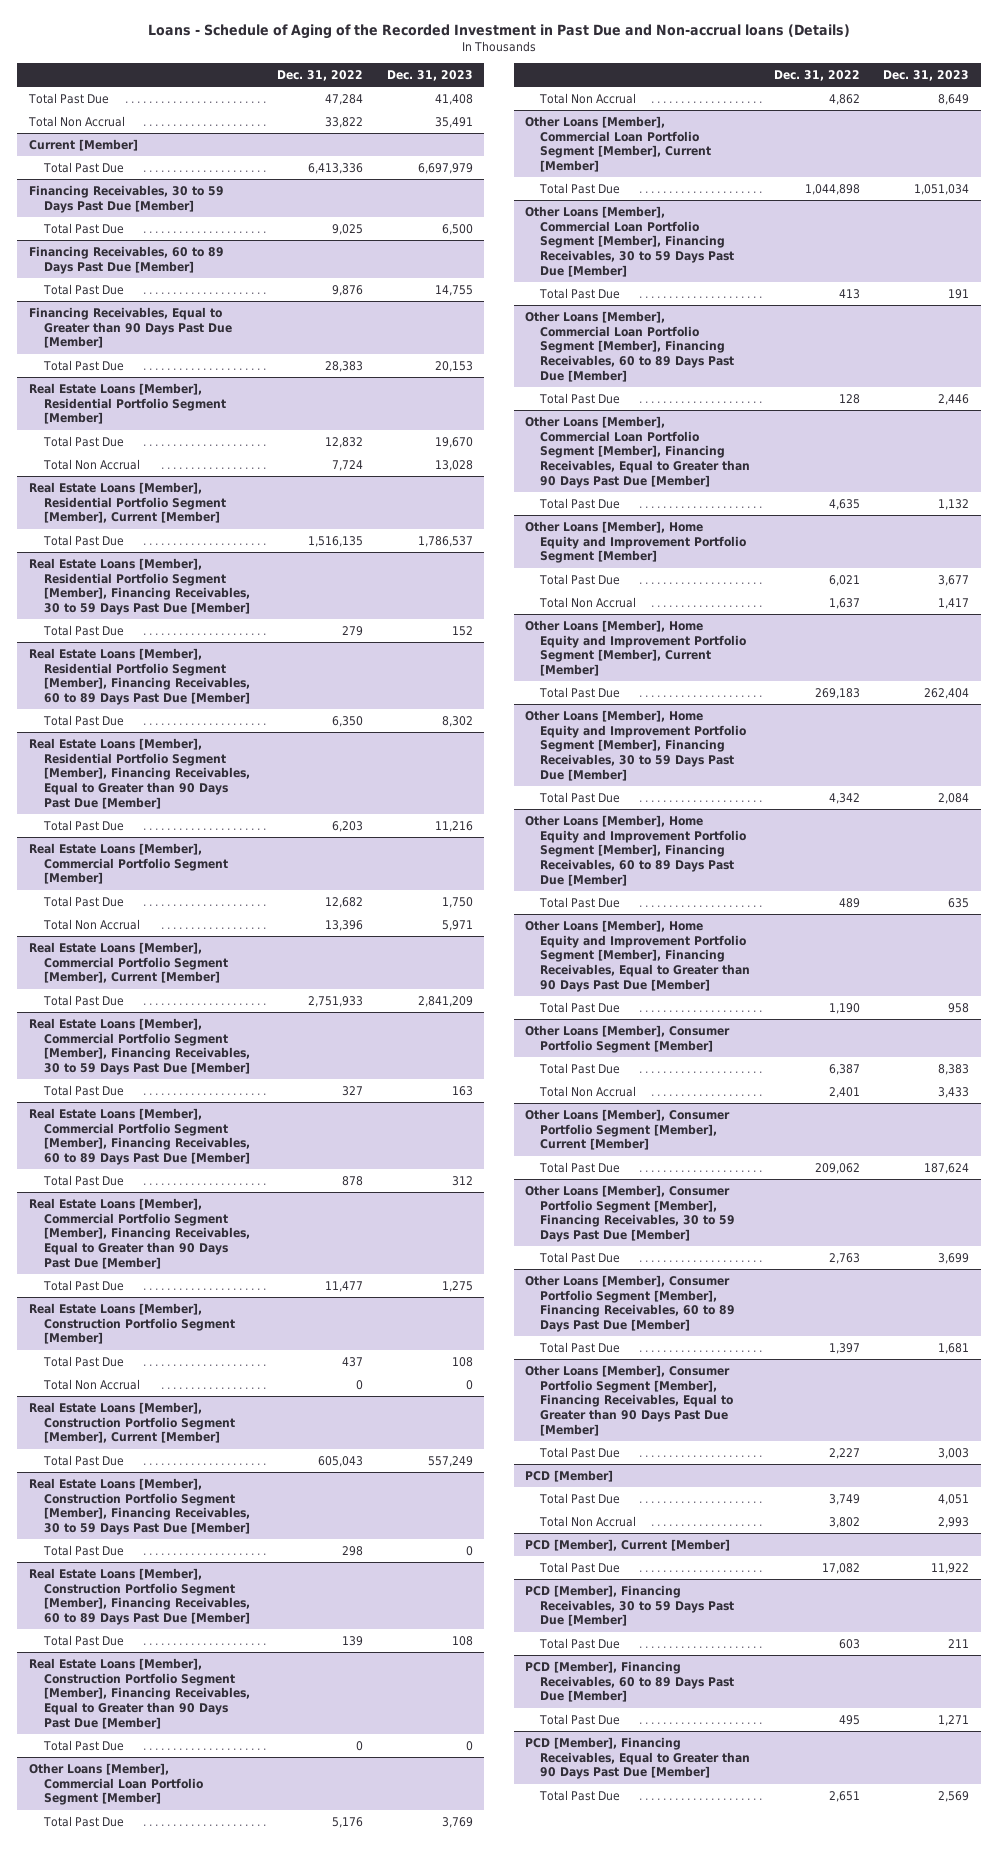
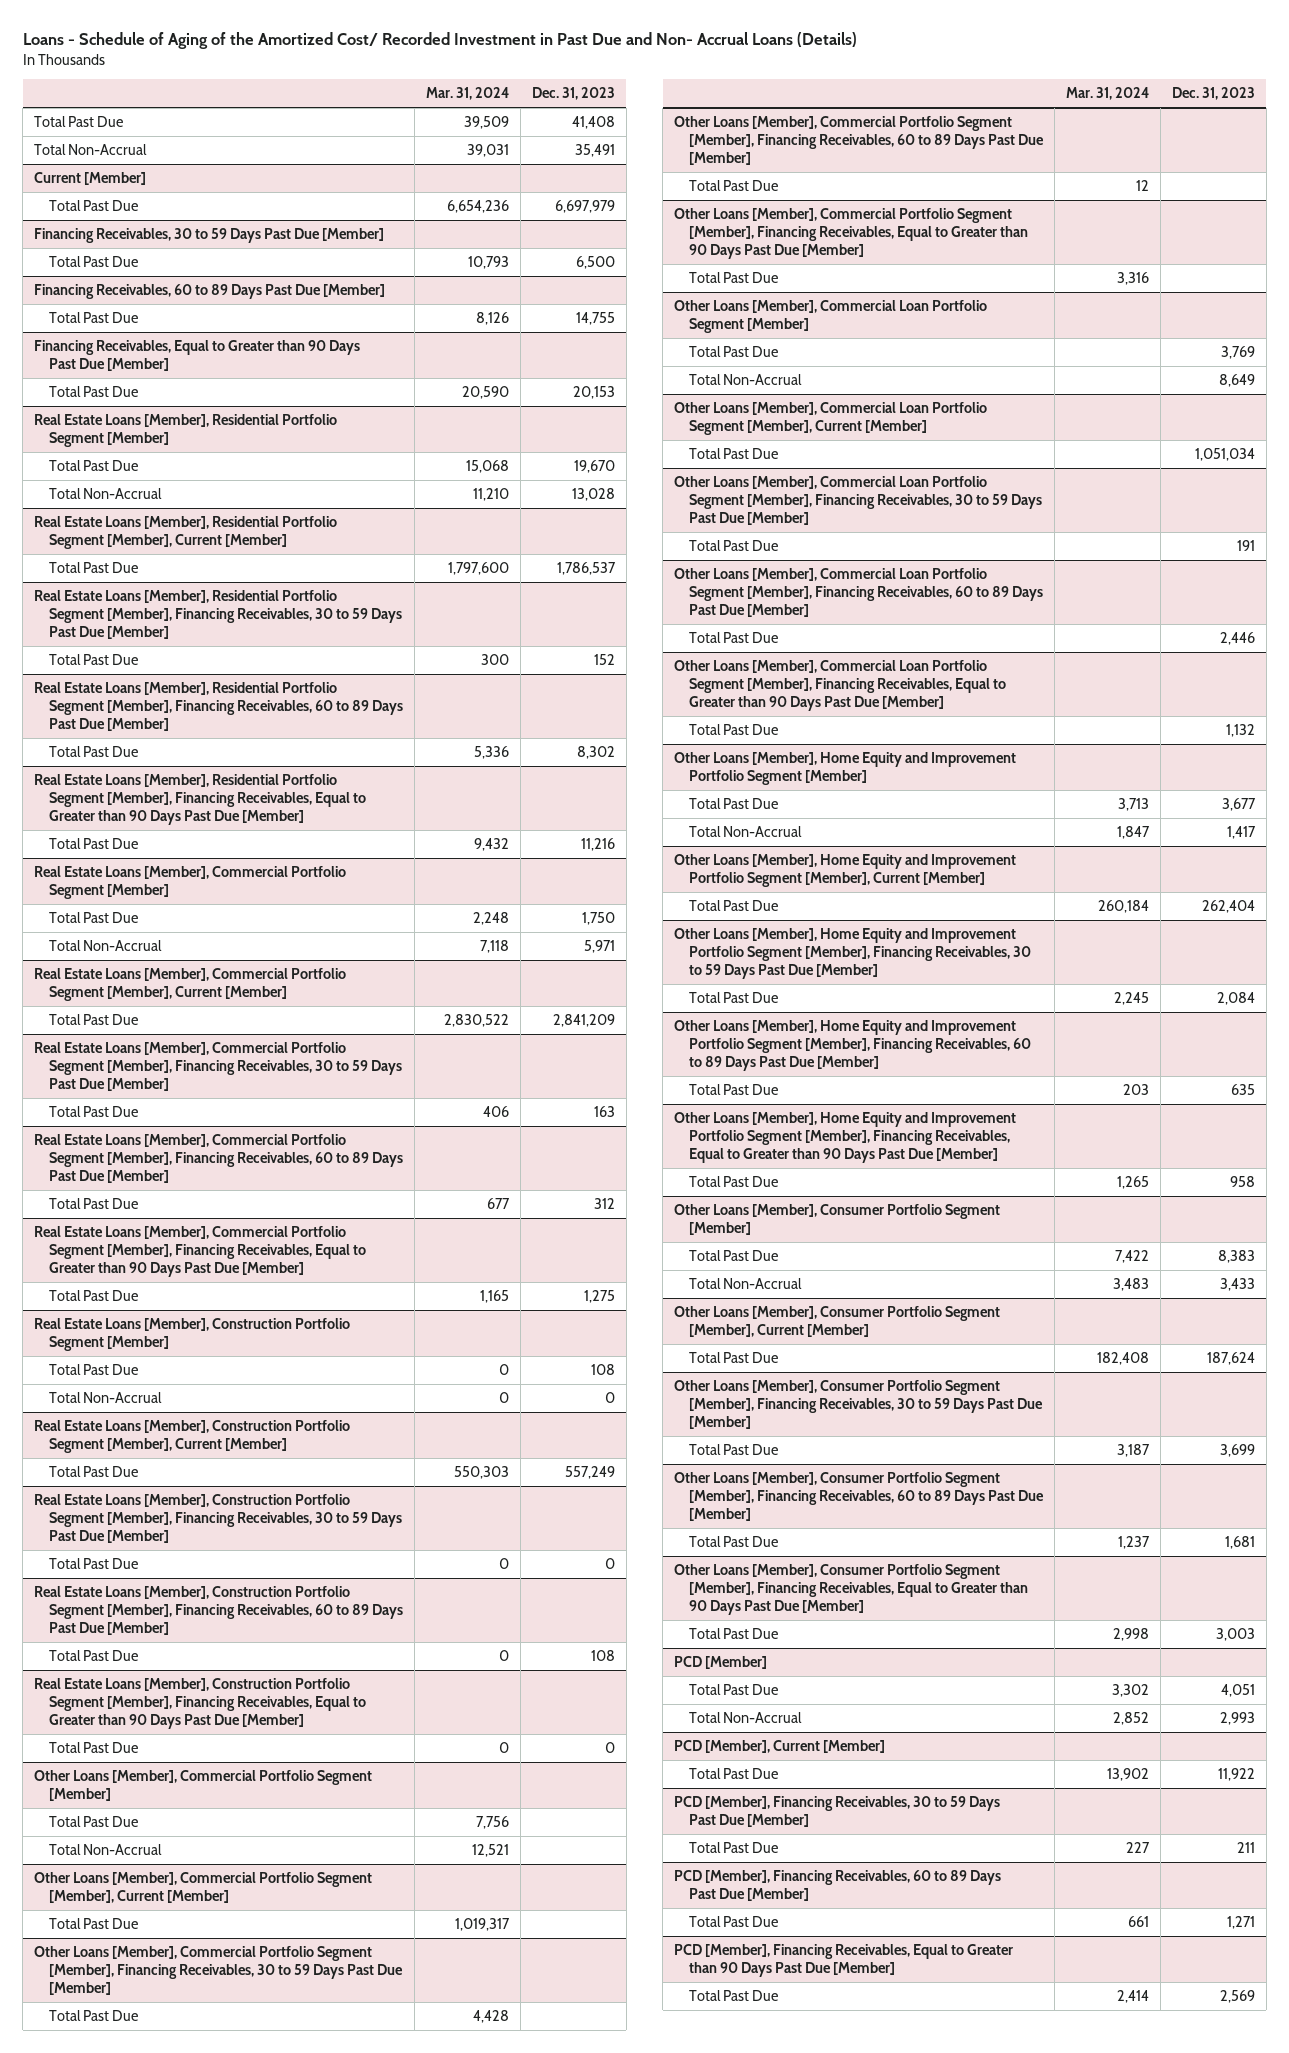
[148,24,851,40] Loans - Schedule of Aging of the Recorded Investment in Past Due and Non-accrual loans (Details) -> [22,32,857,50] Loans - Schedule of Aging of the Amortized Cost/ Recorded Investment in Past Due and Non- Accrual Loans (Details)
[277,69,364,81] Dec. 31, 2022 -> none
none -> [425,87,509,101] Mar. 31, 2024
[28,115,126,127] Total Non Accrual -> [34,143,148,155] Total Non-Accrual
[42,458,140,470] Total Non Accrual -> [48,487,162,499] Total Non-Accrual
[42,918,140,930] Total Non Accrual -> [48,939,162,951] Total Non-Accrual
[42,1378,140,1390] Total Non Accrual -> [48,1391,162,1403] Total Non-Accrual
none -> [34,1769,373,1801] Other Loans [Member], Commercial Portfolio Segment [Member]
none -> [48,1815,138,1827] Total Past Due
none -> [48,1843,162,1855] Total Non-Accrual
none -> [34,1871,373,1903] Other Loans [Member], Commercial Portfolio Segment [Member], Current [Member]
none -> [48,1917,138,1929] Total Past Due
none -> [34,1945,403,1995] Other Loans [Member], Commercial Portfolio Segment [Member], Financing Receivables, 30 to 59 Days Past Due [Member]
none -> [48,2009,138,2021] Total Past Due
none -> [673,115,1044,165] Other Loans [Member], Commercial Portfolio Segment [Member], Financing Receivables, 60 to 89 Days Past Due [Member]
none -> [688,179,778,191] Total Past Due
none -> [673,207,1028,259] Other Loans [Member], Commercial Portfolio Segment [Member], Financing Receivables, Equal to Greater than 90 Days Past Due [Member]
none -> [688,271,778,283] Total Past Due
[539,92,637,104] Total Non Accrual -> [688,373,802,385] Total Non-Accrual
[539,596,637,608] Total Non Accrual -> [688,825,802,837] Total Non-Accrual
[539,1085,637,1097] Total Non Accrual -> [688,1277,802,1289] Total Non-Accrual
[539,1515,637,1527] Total Non Accrual -> [688,1711,802,1723] Total Non-Accrual

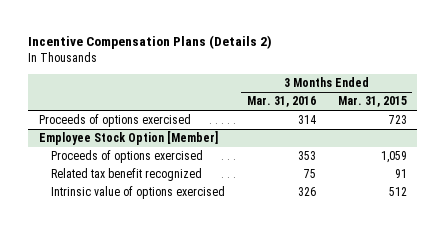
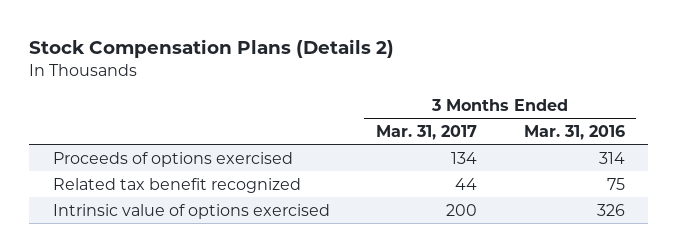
[27,35,272,50] Incentive Compensation Plans (Details 2) -> [29,39,395,59] Stock Compensation Plans (Details 2)
[337,96,407,108] Mar. 31, 2015 -> none
none -> [376,124,478,140] Mar. 31, 2017
[38,131,218,146] Employee Stock Option [Member] -> none
[50,150,203,164] Proceeds of options exercised -> none

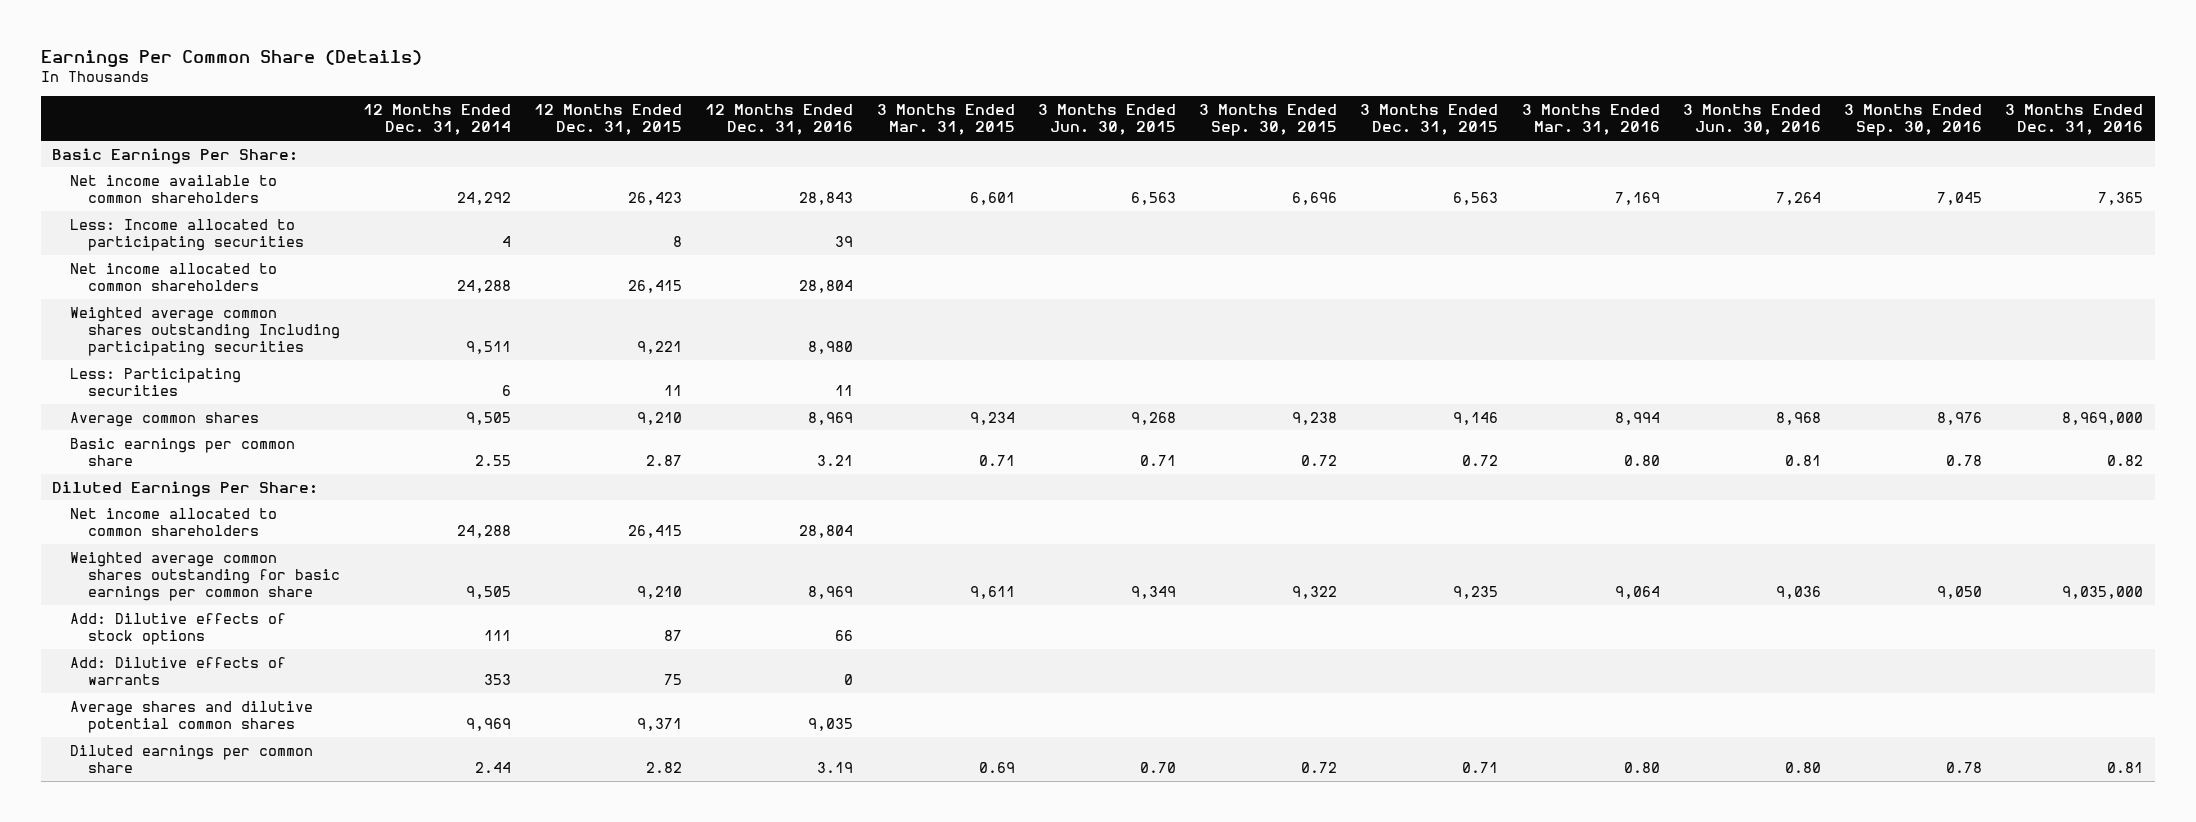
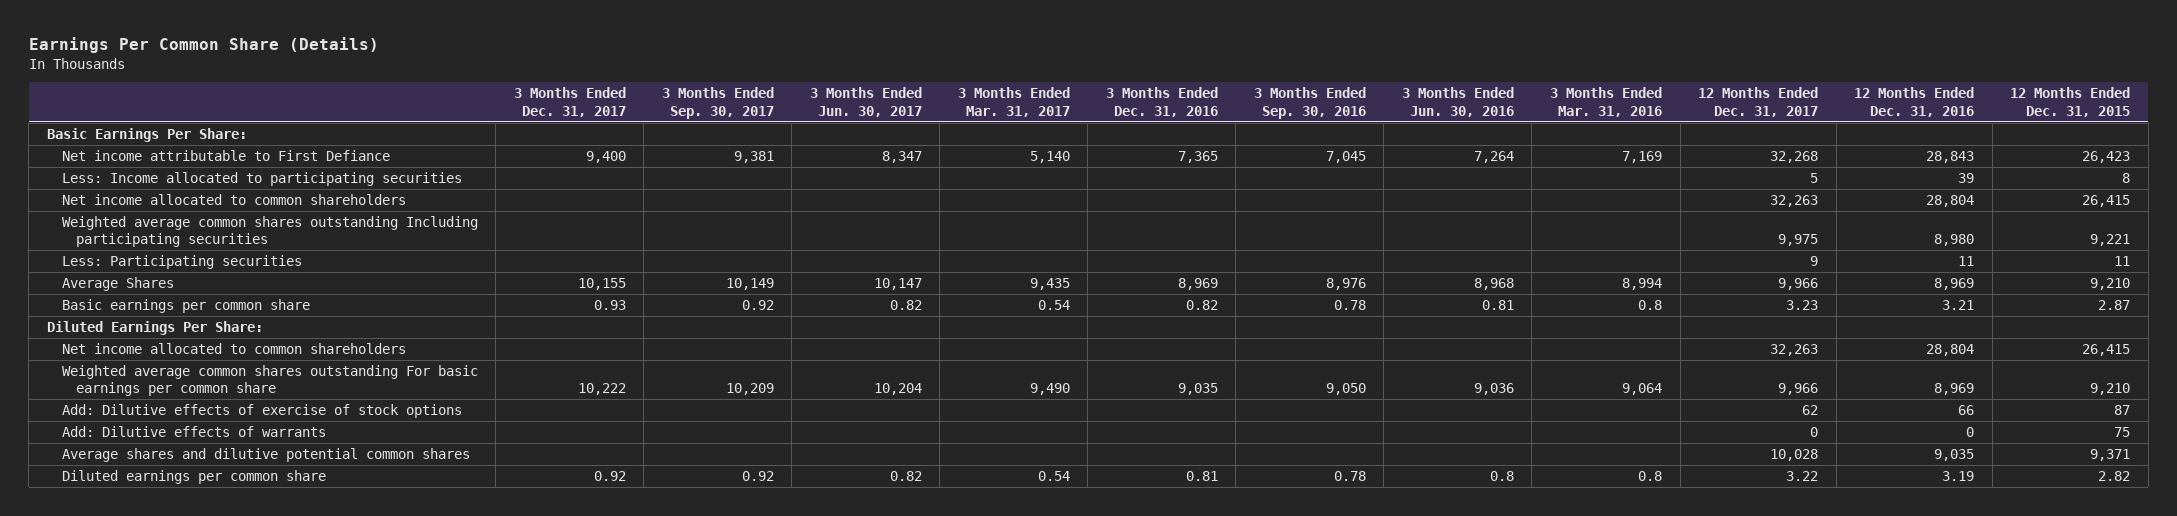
[362,103,511,136] 12 Months Ended Dec. 31, 2014 -> none
[876,103,1015,136] 3 Months Ended Mar. 31, 2015 -> none
[1037,103,1176,136] 3 Months Ended Jun. 30, 2015 -> none
[1199,103,1338,137] 3 Months Ended Sep. 30, 2015 -> none
[1360,103,1499,136] 3 Months Ended Dec. 31, 2015 -> none
none -> [513,87,626,117] 3 Months Ended Dec. 31, 2017
none -> [661,87,774,119] 3 Months Ended Sep. 30, 2017
none -> [809,87,922,117] 3 Months Ended Jun. 30, 2017
none -> [957,87,1070,117] 3 Months Ended Mar. 31, 2017
none -> [1698,87,1819,117] 12 Months Ended Dec. 31, 2017
[69,174,277,204] Net income available to common shareholders -> [61,149,390,161] Net income attributable to First Defiance
[69,411,259,427] Average common shares -> [61,276,174,291] Average Shares
[2062,411,2144,425] 8,969,000 -> [1177,277,1218,290] 8,969
[1623,455,1660,467] 0.80 -> [1638,299,1663,310] 0.8
[69,551,340,602] Weighted average common shares outstanding for basic earnings per common share -> [61,364,478,397] Weighted average common shares outstanding For basic earnings per common share
[2062,586,2144,600] 9,035,000 -> [1177,383,1218,396] 9,035
[69,612,286,646] Add: Dilutive effects of stock options -> [61,403,462,418] Add: Dilutive effects of exercise of stock options
[1623,762,1660,774] 0.80 -> [1638,470,1663,481] 0.8
[1784,762,1821,774] 0.80 -> [1489,470,1514,481] 0.8

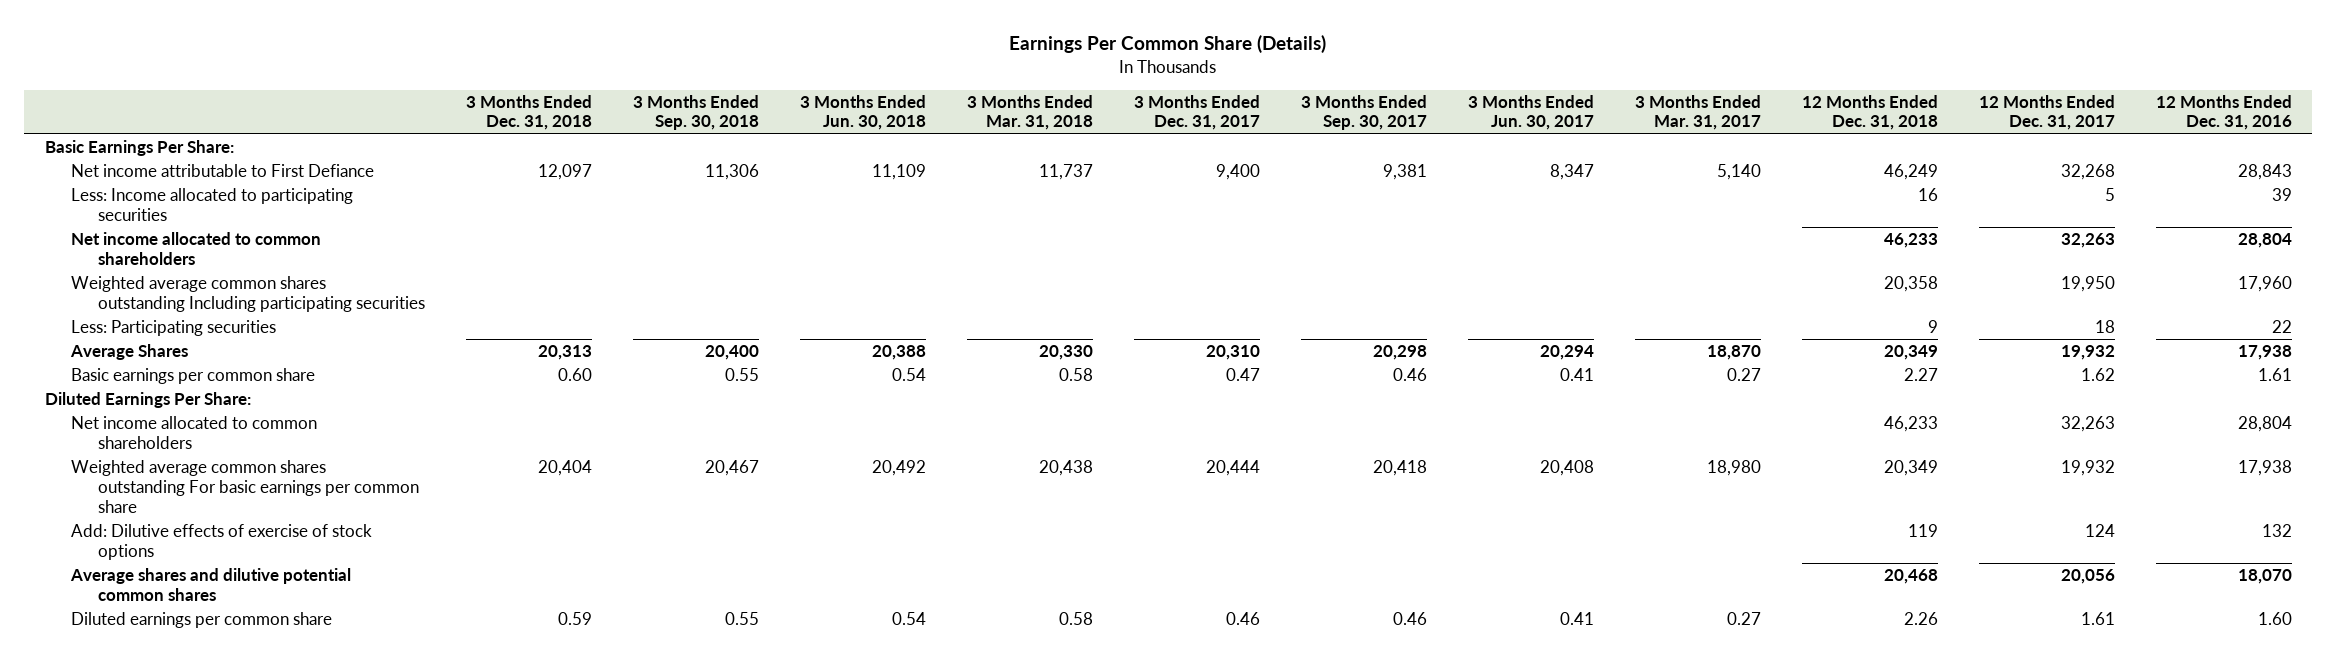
[1105,87,1218,117] 3 Months Ended Dec. 31, 2016 -> none
[1253,87,1366,119] 3 Months Ended Sep. 30, 2016 -> none
[1401,87,1514,117] 3 Months Ended Jun. 30, 2016 -> none
[1550,87,1663,117] 3 Months Ended Mar. 31, 2016 -> none
[2010,87,2131,117] 12 Months Ended Dec. 31, 2015 -> none
none -> [465,94,592,131] 3 Months Ended Dec. 31, 2018
none -> [632,94,759,131] 3 Months Ended Sep. 30, 2018
none -> [799,94,926,131] 3 Months Ended Jun. 30, 2018
none -> [966,94,1093,131] 3 Months Ended Mar. 31, 2018
none -> [1801,94,1938,131] 12 Months Ended Dec. 31, 2018
[1778,234,1819,247] 9,975 -> [2060,276,2115,293] 19,950
[1934,234,1975,247] 8,980 -> [2237,276,2292,293] 17,960
[1810,255,1819,266] 9 -> [2094,320,2115,334] 18
[1958,255,1975,266] 11 -> [2271,320,2292,334] 22
[577,277,626,290] 10,155 -> [1205,345,1260,361] 20,310
[725,277,774,290] 10,149 -> [1372,345,1427,361] 20,298
[873,277,922,290] 10,147 -> [1539,345,1594,361] 20,294
[1029,277,1070,290] 9,435 -> [1706,345,1761,361] 18,870
[1778,277,1819,290] 9,966 -> [2060,345,2115,361] 19,932
[1934,277,1975,290] 8,969 -> [2237,345,2292,361] 17,938
[593,299,626,310] 0.93 -> [1225,368,1260,382] 0.47
[741,299,774,310] 0.92 -> [1392,368,1427,382] 0.46
[889,299,922,310] 0.82 -> [1559,368,1594,382] 0.41
[1037,299,1070,310] 0.54 -> [1726,368,1761,382] 0.27
[1786,299,1819,310] 3.23 -> [2080,368,2115,382] 1.62
[1942,299,1975,310] 3.21 -> [2257,368,2292,382] 1.61
[61,425,326,437] Add: Dilutive effects of warrants -> none
[577,383,626,396] 10,222 -> [1205,460,1260,477] 20,444
[725,383,774,396] 10,209 -> [1372,460,1427,477] 20,418
[873,383,922,396] 10,204 -> [1539,460,1594,477] 20,408
[1029,383,1070,396] 9,490 -> [1706,460,1761,477] 18,980
[1778,383,1819,396] 9,966 -> [2060,460,2115,477] 19,932
[1934,383,1975,396] 8,969 -> [2237,460,2292,477] 17,938
[1802,404,1819,415] 62 -> [2084,524,2115,538] 124
[1958,404,1975,415] 66 -> [2261,524,2292,538] 132
[1770,448,1819,461] 10,028 -> [2060,569,2115,585] 20,056
[1934,448,1975,461] 9,035 -> [2237,569,2292,585] 18,070
[593,470,626,481] 0.92 -> [1225,612,1260,626] 0.46
[741,470,774,481] 0.92 -> [1392,612,1427,626] 0.46
[889,470,922,481] 0.82 -> [1559,612,1594,626] 0.41
[1037,470,1070,481] 0.54 -> [1726,612,1761,626] 0.27
[1786,470,1819,481] 3.22 -> [2080,612,2115,626] 1.61
[1942,470,1975,481] 3.19 -> [2257,612,2292,626] 1.60

